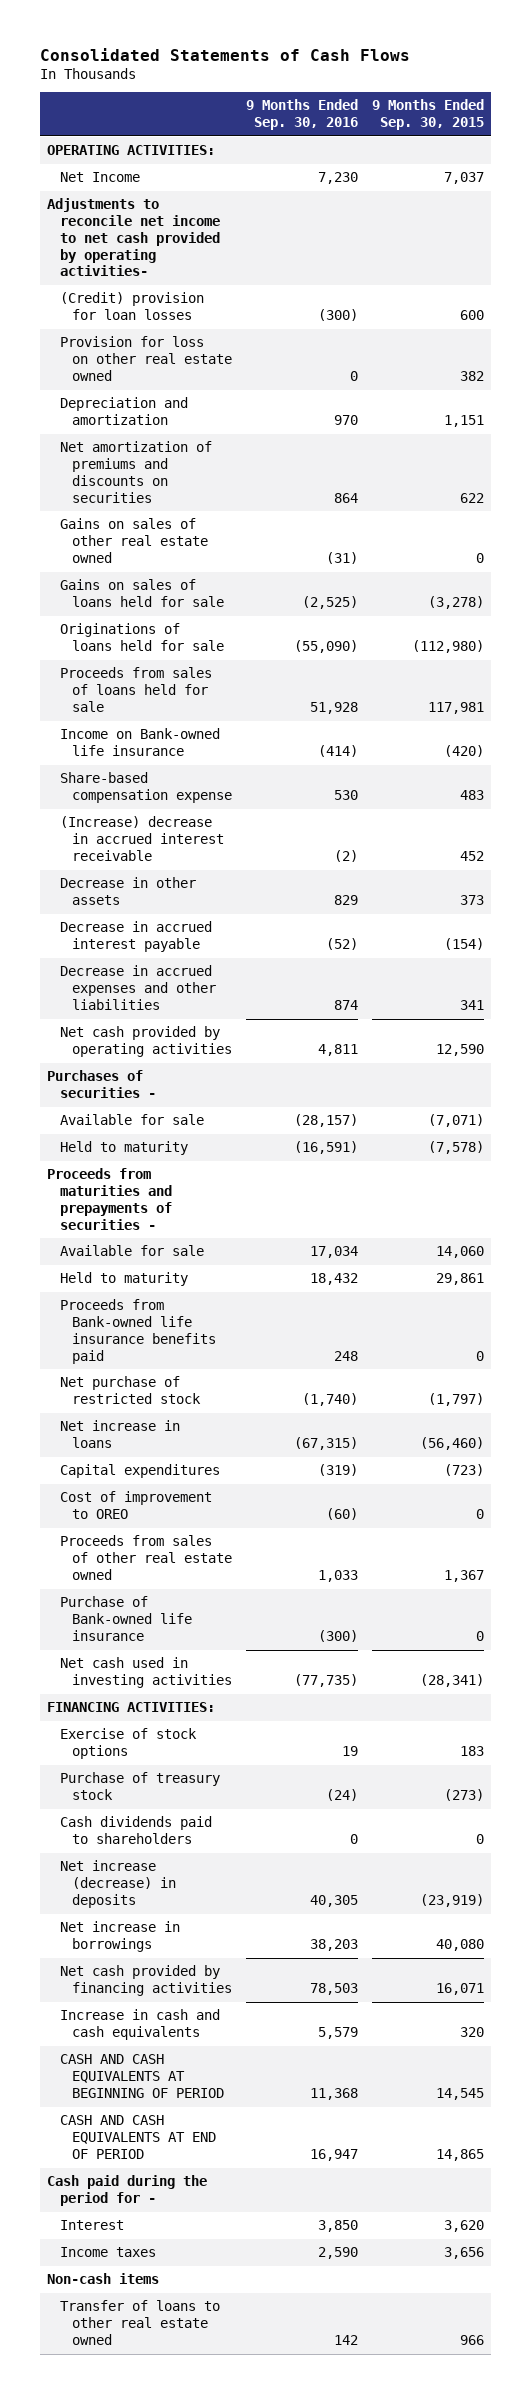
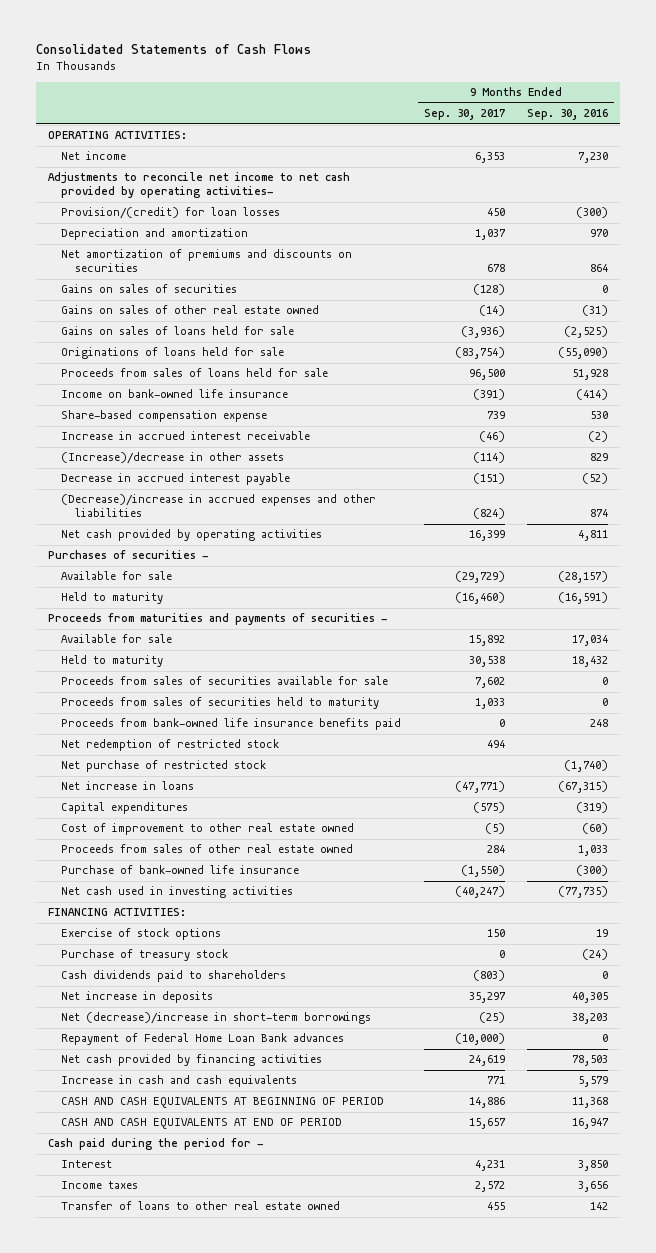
[371,99,484,131] 9 Months Ended Sep. 30, 2015 -> none
none -> [423,109,505,121] Sep. 30, 2017
[59,172,140,183] Net Income -> [61,151,127,161] Net income
[59,336,233,381] Provision for loss on other real estate owned -> none
[59,292,204,321] (Credit) provision for loan losses -> [61,207,281,220] Provision/(credit) for loan losses
none -> [61,284,238,294] Gains on sales of securities
[59,728,220,757] Income on Bank-owned life insurance -> [61,389,289,399] Income on bank-owned life insurance
[59,816,225,861] (Increase) decrease in accrued interest receivable -> [61,431,311,441] Increase in accrued interest receivable
[59,877,196,906] Decrease in other assets -> [61,452,285,465] (Increase)/decrease in other assets
[59,965,217,1010] Decrease in accrued expenses and other liabilities -> [61,494,377,518] (Decrease)/increase in accrued expenses and other liabilities
[47,1168,172,1230] Proceeds from maturities and prepayments of securities - -> [47,613,388,626] Proceeds from maturities and payments of securities -
none -> [61,676,389,686] Proceeds from sales of securities available for sale
none -> [61,697,380,710] Proceeds from sales of securities held to maturity
[59,1299,217,1364] Proceeds from Bank-owned life insurance benefits paid -> [61,718,402,731] Proceeds from bank-owned life insurance benefits paid
none -> [61,739,280,752] Net redemption of restricted stock
[59,1491,212,1520] Cost of improvement to OREO -> [61,823,355,836] Cost of improvement to other real estate owned
[59,1596,193,1641] Purchase of Bank-owned life insurance -> [61,865,300,875] Purchase of bank-owned life insurance
[59,1860,177,1908] Net increase (decrease) in deposits -> [61,991,214,1004] Net increase in deposits
[59,1921,180,1953] Net increase in borrowings -> [61,1012,372,1025] Net (decrease)/increase in short-term borrowings
none -> [61,1033,345,1046] Repayment of Federal Home Loan Bank advances
[47,2273,160,2285] Non-cash items -> none
[318,2247,359,2260] 2,590 -> [578,1181,609,1193] 3,656

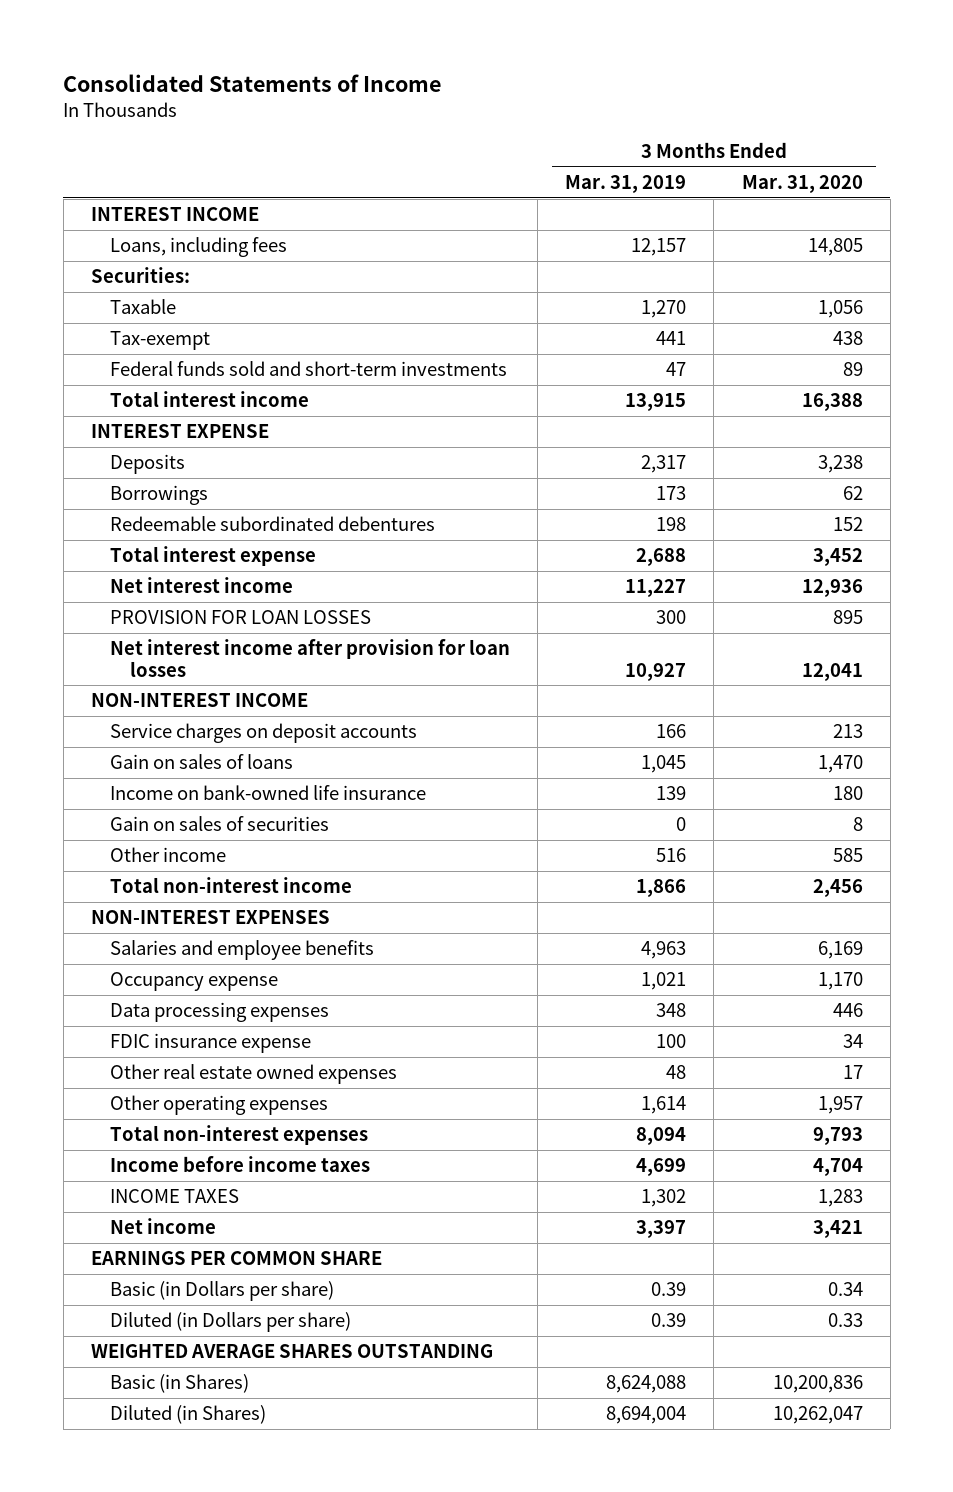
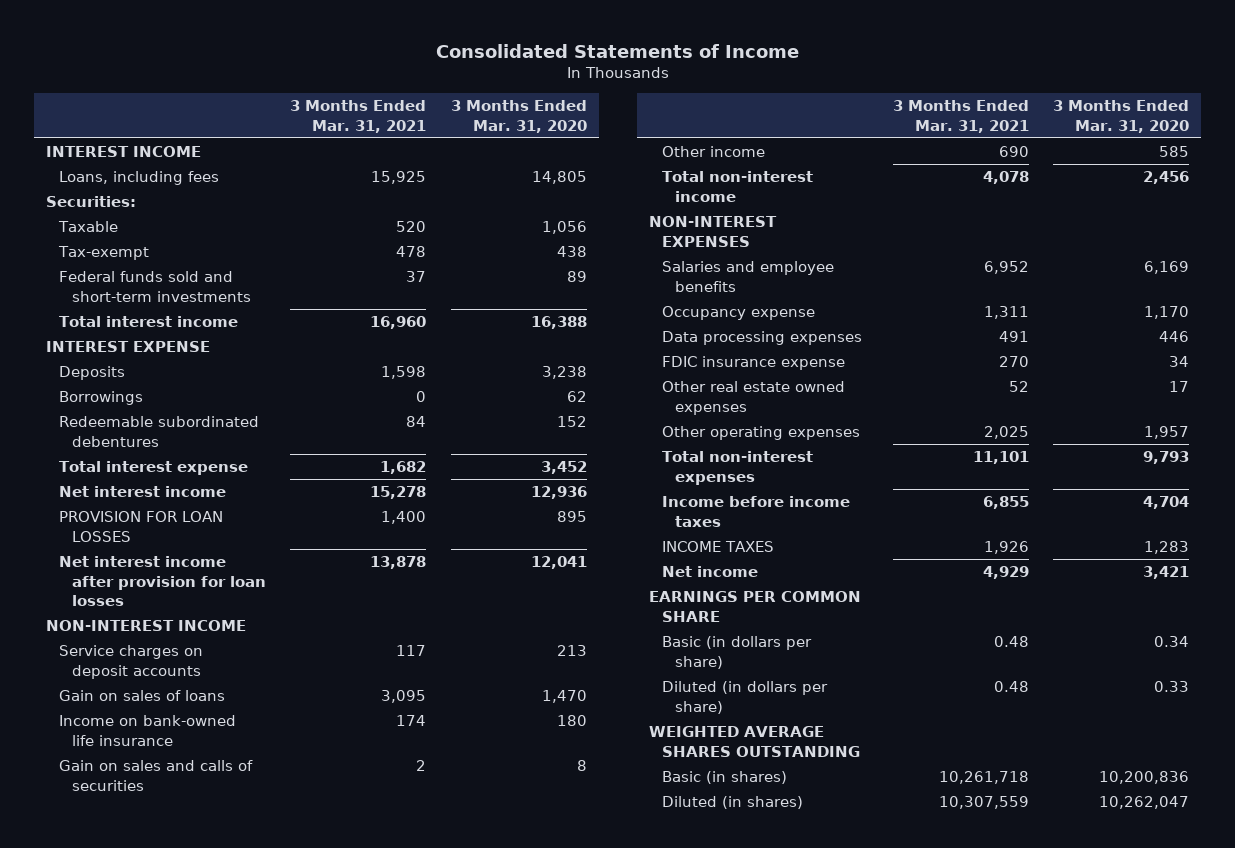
[565,175,687,194] Mar. 31, 2019 -> none
none -> [290,100,427,133] 3 Months Ended Mar. 31, 2021
[110,816,330,832] Gain on sales of securities -> [59,760,254,791] Gain on sales and calls of securities
[110,1281,335,1302] Basic (in Dollars per share) -> [661,636,812,669] Basic (in dollars per share)
[110,1312,352,1333] Diluted (in Dollars per share) -> [661,681,828,714] Diluted (in dollars per share)
[110,1374,250,1394] Basic (in Shares) -> [661,771,787,785] Basic (in shares)
[110,1405,267,1425] Diluted (in Shares) -> [661,796,803,810] Diluted (in shares)

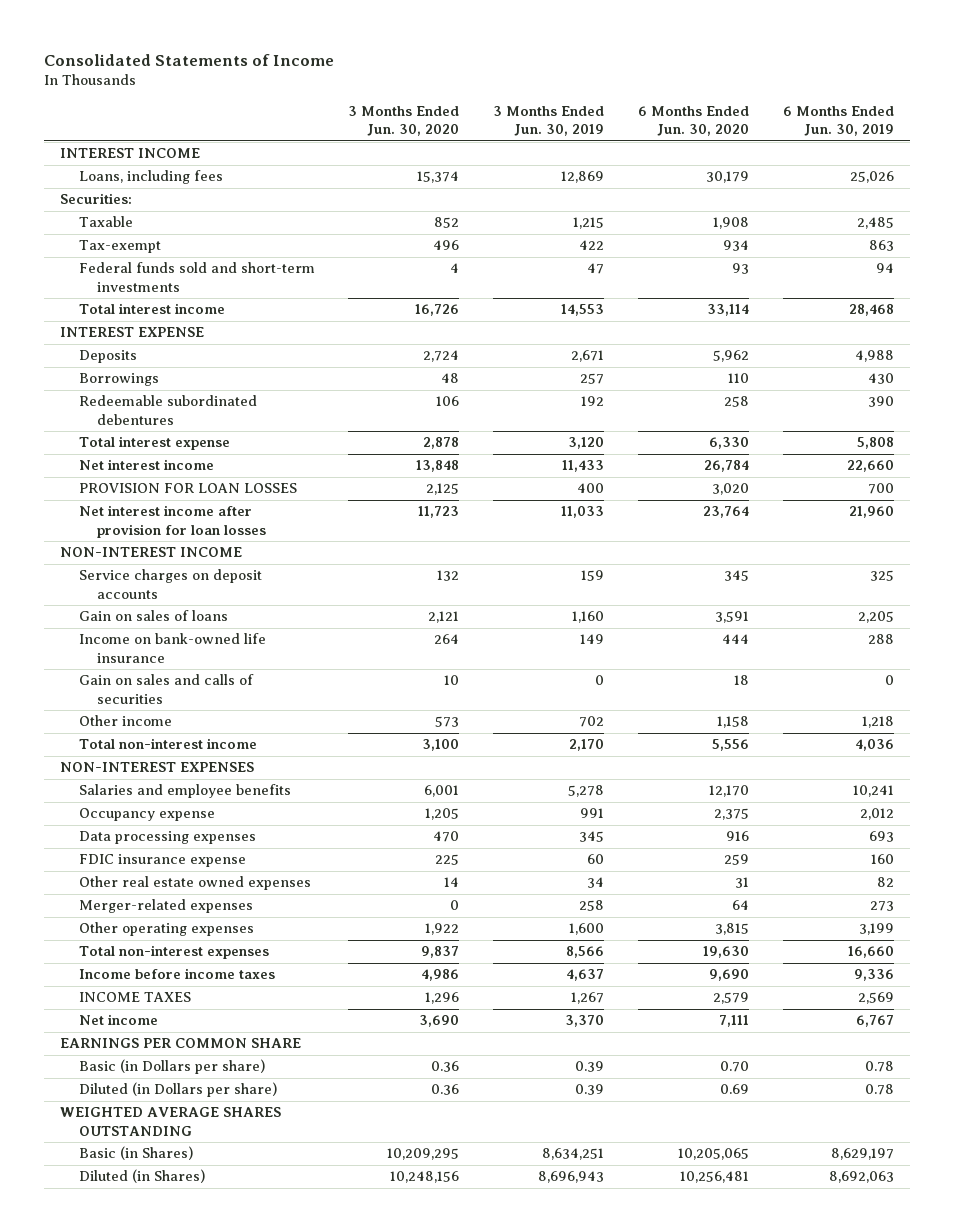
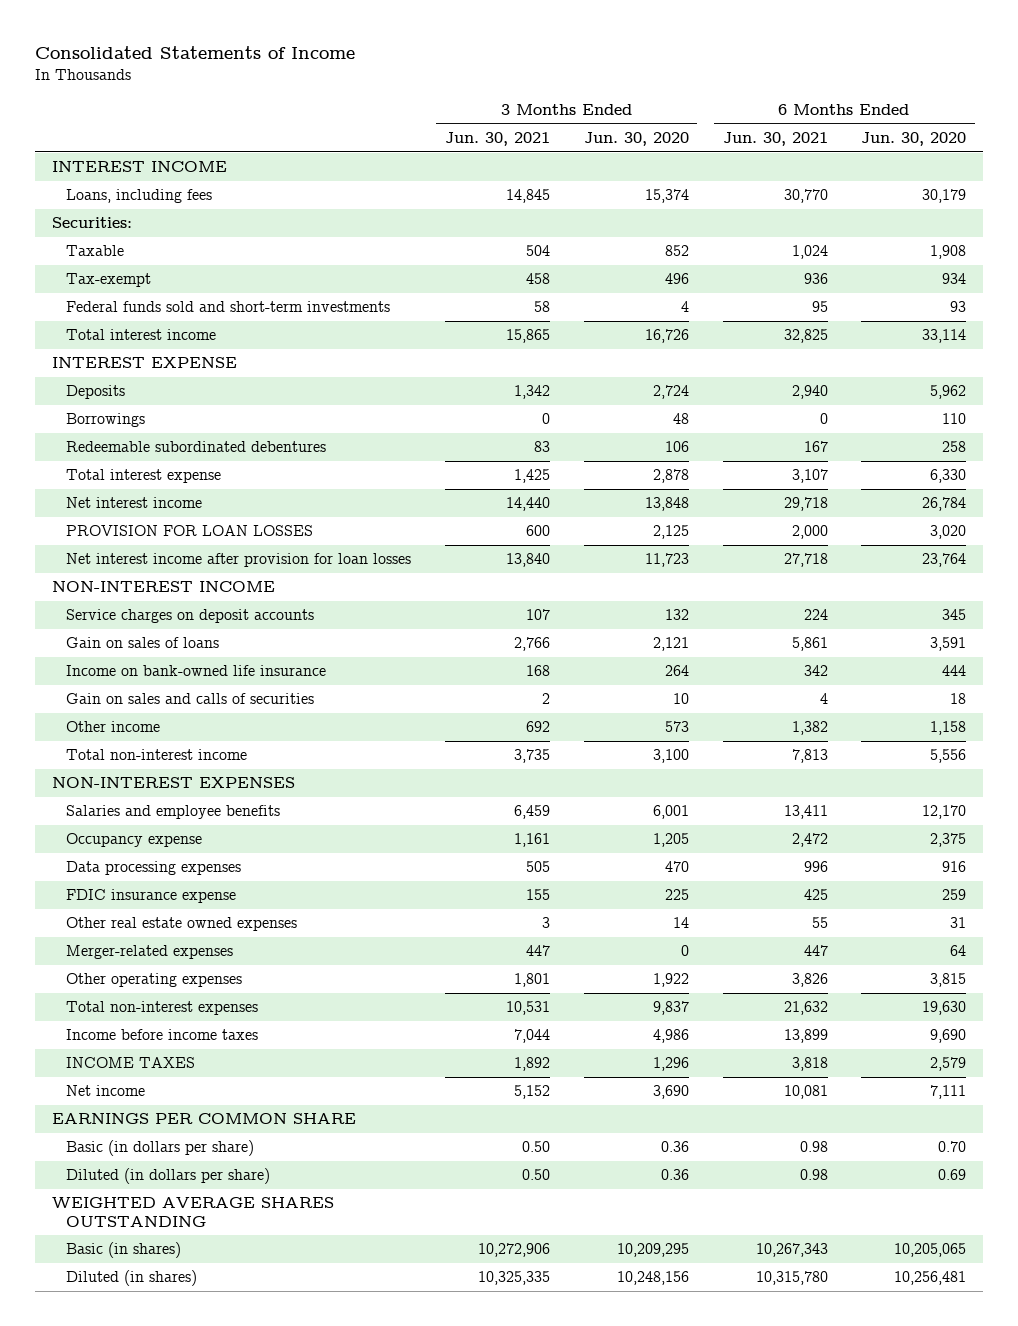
[493,105,605,137] 3 Months Ended Jun. 30, 2019 -> none
[782,105,894,137] 6 Months Ended Jun. 30, 2019 -> none
none -> [444,132,550,147] Jun. 30, 2021
none -> [722,132,828,147] Jun. 30, 2021
[78,1059,265,1075] Basic (in Dollars per share) -> [66,1140,255,1157] Basic (in dollars per share)
[78,1082,277,1098] Diluted (in Dollars per share) -> [66,1168,271,1185] Diluted (in dollars per share)
[78,1146,193,1161] Basic (in Shares) -> [66,1242,182,1259] Basic (in shares)
[78,1169,205,1184] Diluted (in Shares) -> [66,1270,198,1287] Diluted (in shares)

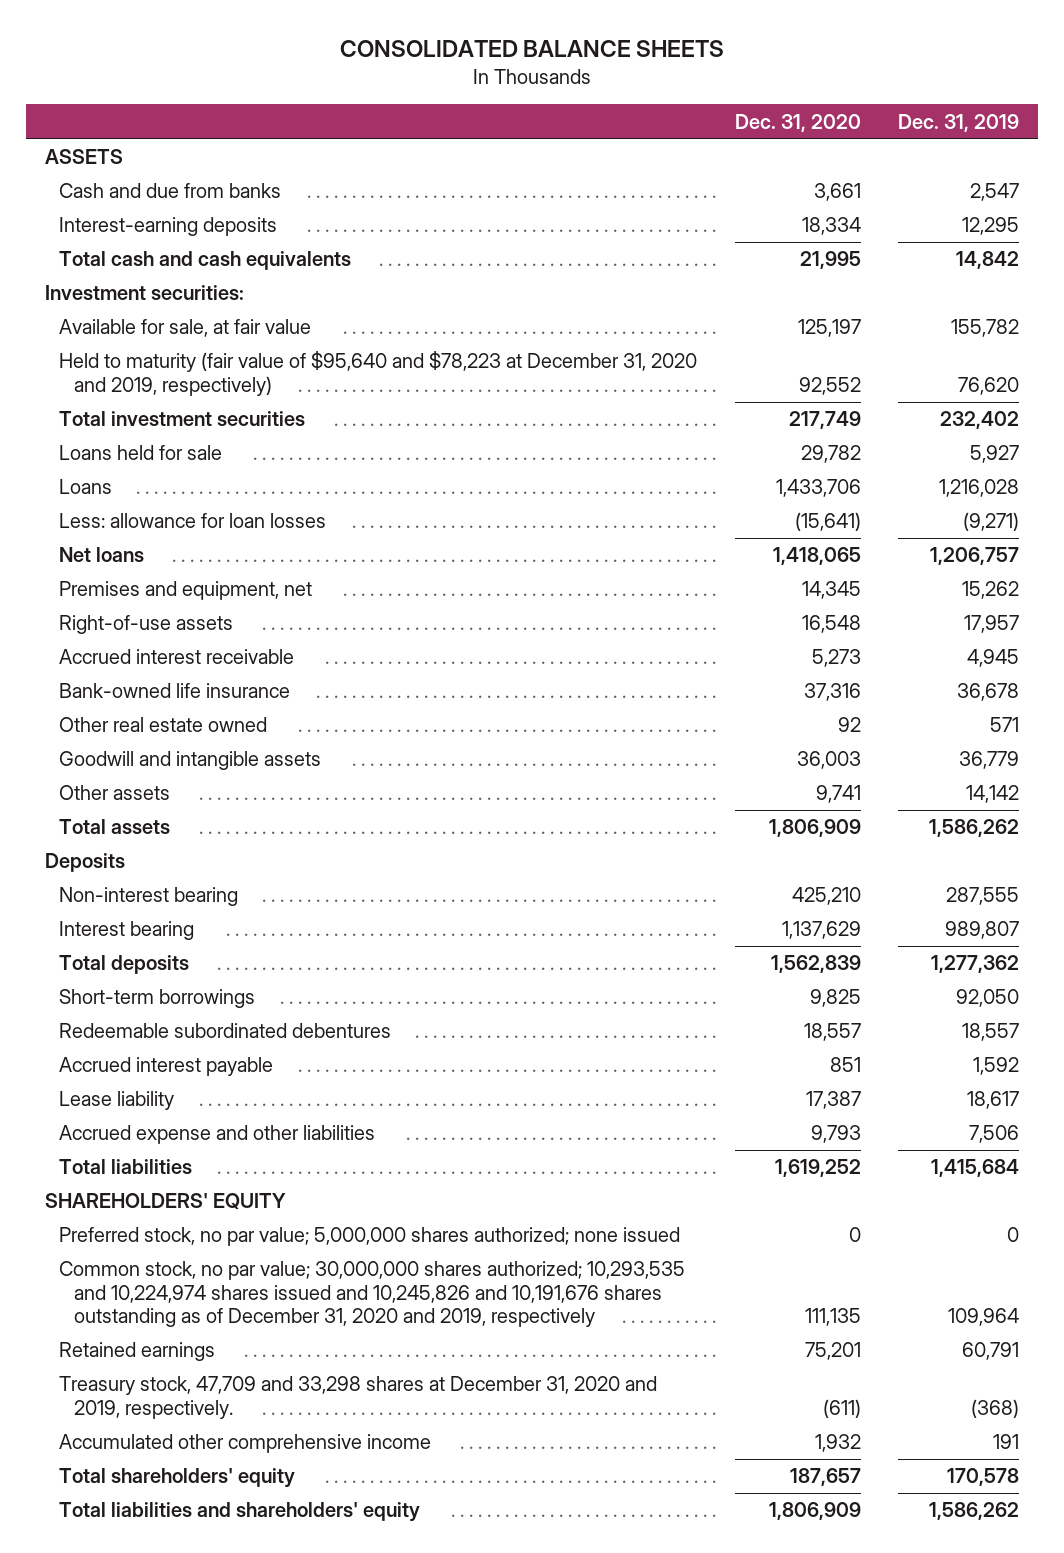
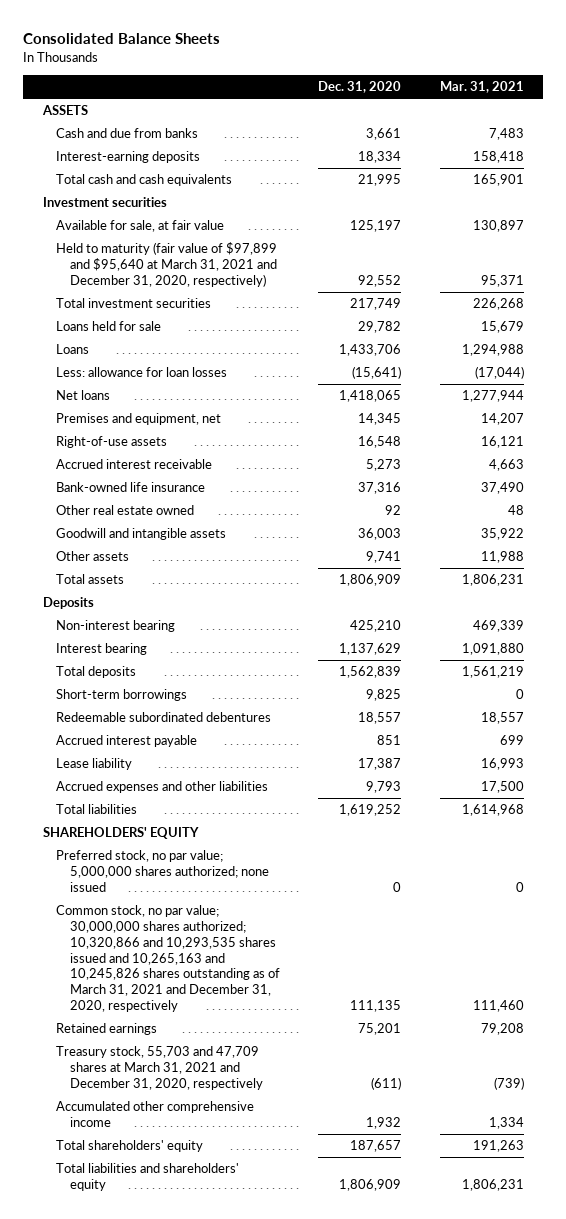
[339,40,724,58] CONSOLIDATED BALANCE SHEETS -> [23,32,221,44] Consolidated Balance Sheets
[897,113,1019,132] Dec. 31, 2019 -> none
none -> [439,81,524,94] Mar. 31, 2021
[44,285,244,301] Investment securities: -> [42,197,167,208] Investment securities
[59,351,698,396] Held to maturity (fair value of $95,640 and $78,223 at December 31, 2020 and 2019, respectively) -> [56,242,278,287] Held to maturity (fair value of $97,899 and $95,640 at March 31, 2021 and December 31, 2020, respectively)
[59,1125,376,1145] Accrued expense and other liabilities -> [56,781,269,794] Accrued expenses and other liabilities
[59,1261,686,1328] Common stock, no par value; 30,000,000 shares authorized; 10,293,535 and 10,224,974 shares issued and 10,245,826 and 10,191,676 shares outstanding as of December 31, 2020 and 2019, respectively -> [56,905,280,1012] Common stock, no par value; 30,000,000 shares authorized; 10,320,866 and 10,293,535 shares issued and 10,265,163 and 10,245,826 shares outstanding as of March 31, 2021 and December 31, 2020, respectively
[59,1376,658,1419] Treasury stock, 47,709 and 33,298 shares at December 31, 2020 and 2019, respectively. -> [56,1046,263,1090] Treasury stock, 55,703 and 47,709 shares at March 31, 2021 and December 31, 2020, respectively

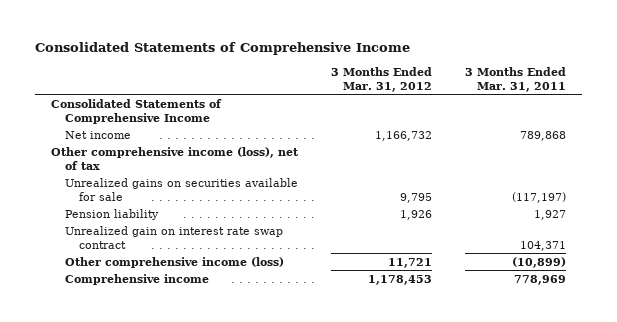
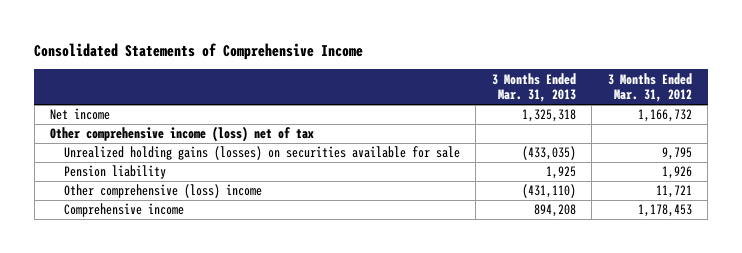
[464,66,566,92] 3 Months Ended Mar. 31, 2011 -> none
none -> [491,72,576,103] 3 Months Ended Mar. 31, 2013
[51,98,223,124] Consolidated Statements of Comprehensive Income -> none
[51,146,300,170] Other comprehensive income (loss), net of tax -> [50,126,315,143] Other comprehensive income (loss) net of tax
[65,177,299,201] Unrealized gains on securities available for sale -> [64,146,461,161] Unrealized holding gains (losses) on securities available for sale
[65,225,284,249] Unrealized gain on interest rate swap contract -> none
[65,256,285,268] Other comprehensive income (loss) -> [64,184,263,199] Other comprehensive (loss) income

